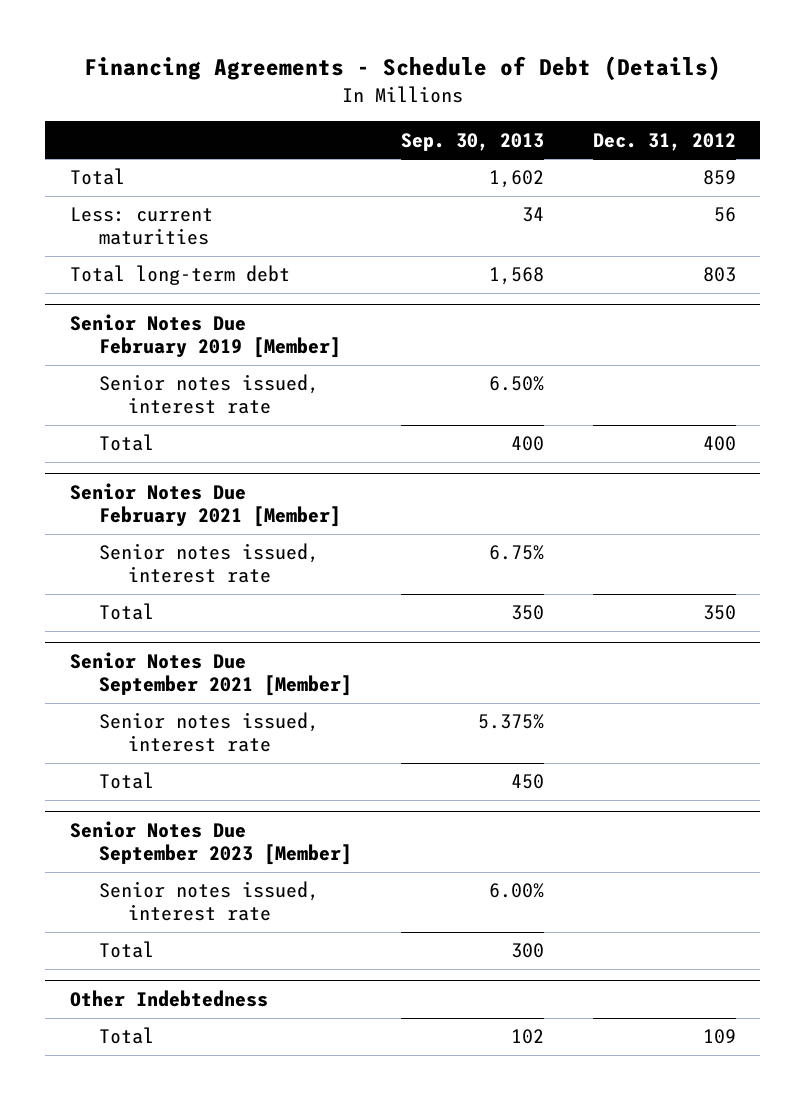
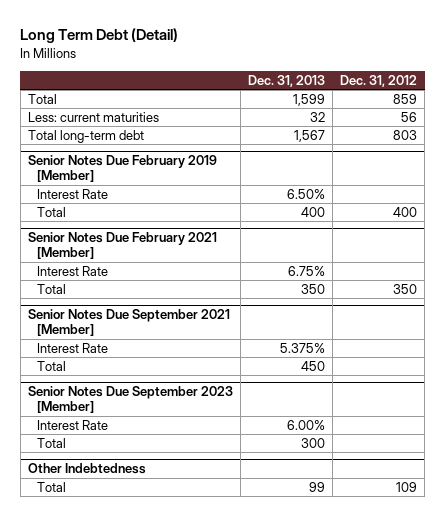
[83,56,721,82] Financing Agreements - Schedule of Debt (Details) -> [20,28,179,44] Long Term Debt (Detail)
[400,132,544,151] Sep. 30, 2013 -> none
none -> [247,74,325,87] Dec. 31, 2013
[98,374,319,415] Senior notes issued, interest rate -> [37,188,109,199] Interest Rate
[98,543,319,584] Senior notes issued, interest rate -> [37,265,109,276] Interest Rate
[98,712,319,753] Senior notes issued, interest rate -> [37,342,109,353] Interest Rate
[98,881,319,922] Senior notes issued, interest rate -> [37,419,109,430] Interest Rate

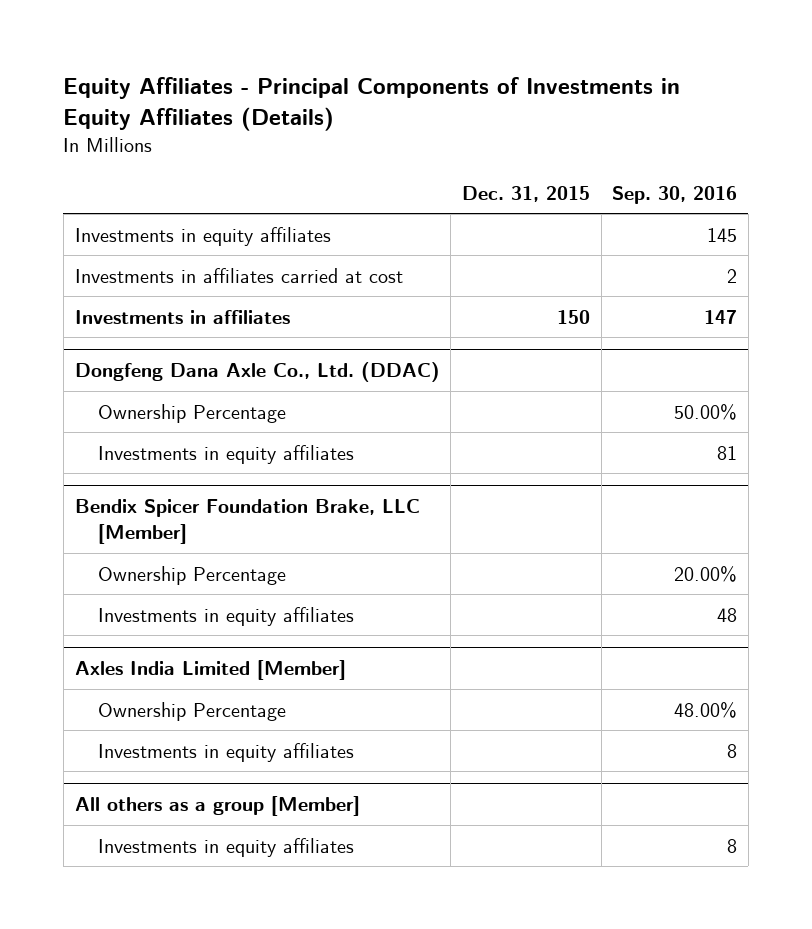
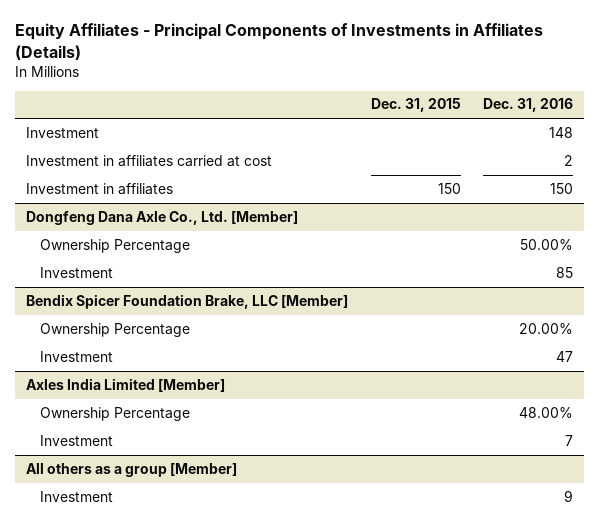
[63,77,681,132] Equity Affiliates - Principal Components of Investments in Equity Affiliates (Details) -> [14,23,543,60] Equity Affiliates - Principal Components of Investments in Affiliates (Details)
[612,185,738,204] Sep. 30, 2016 -> none
none -> [483,98,574,113] Dec. 31, 2016
[74,226,331,246] Investments in equity affiliates -> [25,126,99,138] Investment
[74,267,403,283] Investments in affiliates carried at cost -> [25,154,272,167] Investment in affiliates carried at cost
[74,309,290,324] Investments in affiliates -> [25,182,173,195] Investment in affiliates
[74,362,440,383] Dongfeng Dana Axle Co., Ltd. (DDAC) -> [25,210,298,225] Dongfeng Dana Axle Co., Ltd. [Member]
[98,444,355,464] Investments in equity affiliates -> [39,266,113,278] Investment
[98,606,355,626] Investments in equity affiliates -> [39,350,113,362] Investment
[98,742,355,762] Investments in equity affiliates -> [39,434,113,446] Investment
[98,837,355,857] Investments in equity affiliates -> [39,490,113,502] Investment

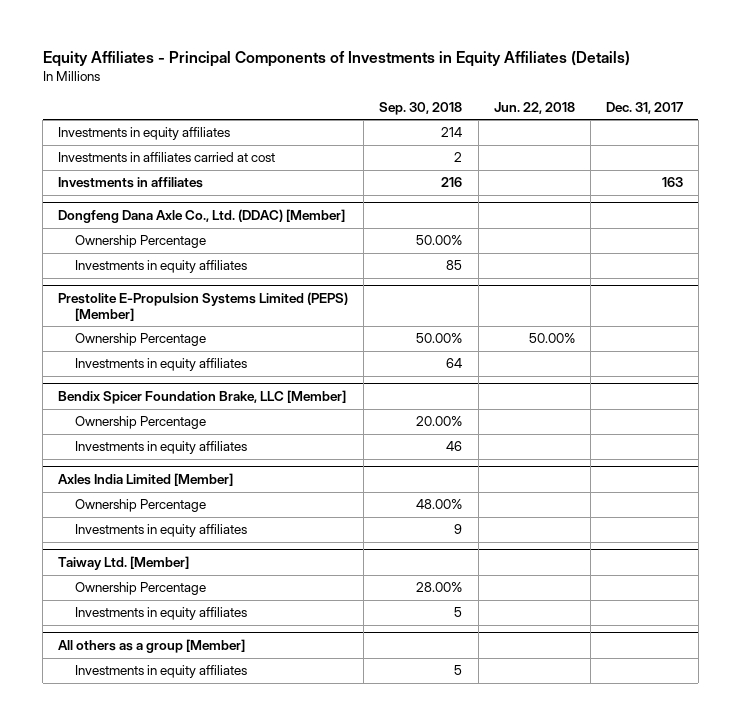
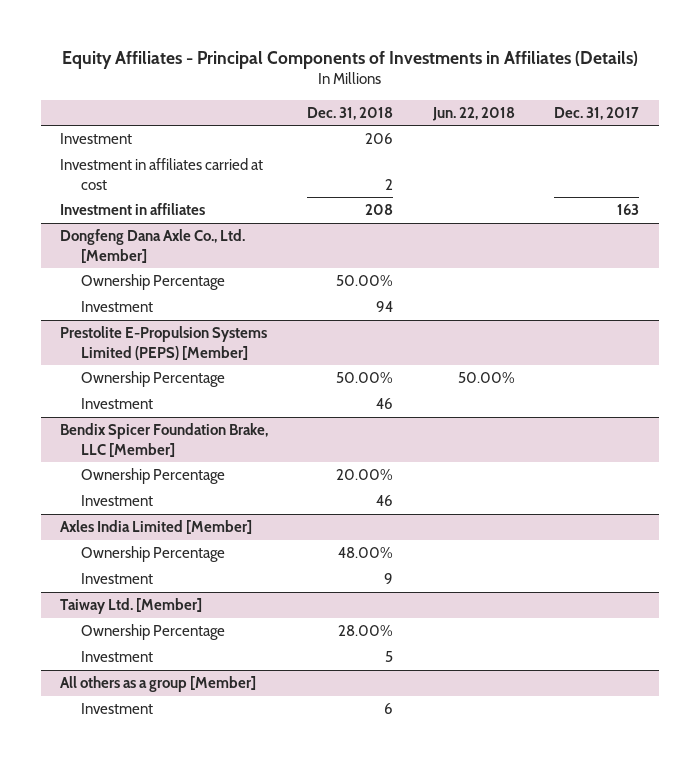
[42,51,630,68] Equity Affiliates - Principal Components of Investments in Equity Affiliates (Details) -> [61,51,638,70] Equity Affiliates - Principal Components of Investments in Affiliates (Details)
[379,101,463,115] Sep. 30, 2018 -> none
none -> [307,106,394,120] Dec. 31, 2018
[58,127,231,141] Investments in equity affiliates -> [60,133,133,145] Investment
[58,152,276,163] Investments in affiliates carried at cost -> [60,158,264,190] Investment in affiliates carried at cost
[58,177,204,189] Investments in affiliates -> [60,203,206,216] Investment in affiliates
[58,209,346,224] Dongfeng Dana Axle Co., Ltd. (DDAC) [Member] -> [60,229,246,263] Dongfeng Dana Axle Co., Ltd. [Member]
[75,260,248,274] Investments in equity affiliates -> [81,301,154,313] Investment
[75,358,248,372] Investments in equity affiliates -> [81,398,154,410] Investment
[75,441,248,455] Investments in equity affiliates -> [81,495,154,507] Investment
[75,524,248,538] Investments in equity affiliates -> [81,573,154,585] Investment
[75,607,248,621] Investments in equity affiliates -> [81,651,154,663] Investment
[75,665,248,679] Investments in equity affiliates -> [81,703,154,715] Investment

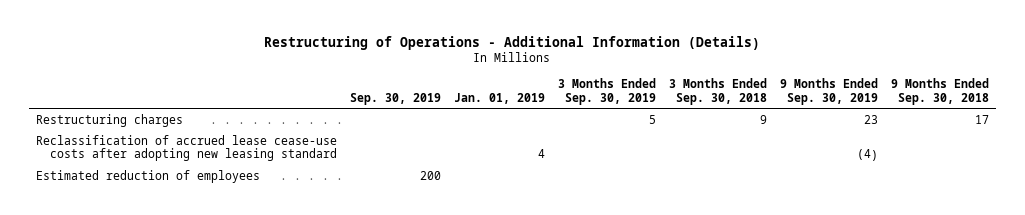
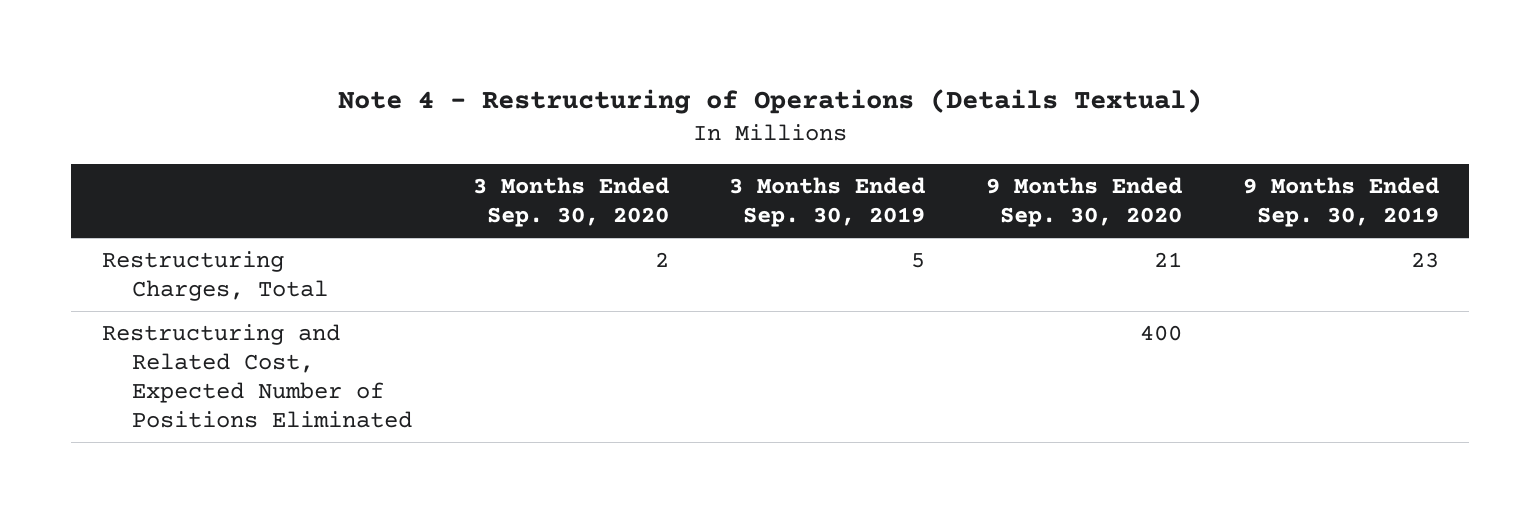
[264,35,761,50] Restructuring of Operations - Additional Information (Details) -> [338,89,1203,115] Note 4 - Restructuring of Operations (Details Textual)
[349,92,441,105] Sep. 30, 2019 -> none
[453,92,545,104] Jan. 01, 2019 -> none
[669,77,768,105] 3 Months Ended Sep. 30, 2018 -> none
[891,77,990,105] 9 Months Ended Sep. 30, 2018 -> none
none -> [472,177,669,228] 3 Months Ended Sep. 30, 2020
none -> [985,177,1182,228] 9 Months Ended Sep. 30, 2020
[35,134,337,162] Reclassification of accrued lease cease-use costs after adopting new leasing standard -> none
[35,113,183,127] Restructuring charges -> [101,251,328,301] Restructuring Charges, Total
[35,169,260,183] Estimated reduction of employees -> [101,324,412,428] Restructuring and Related Cost, Expected Number of Positions Eliminated

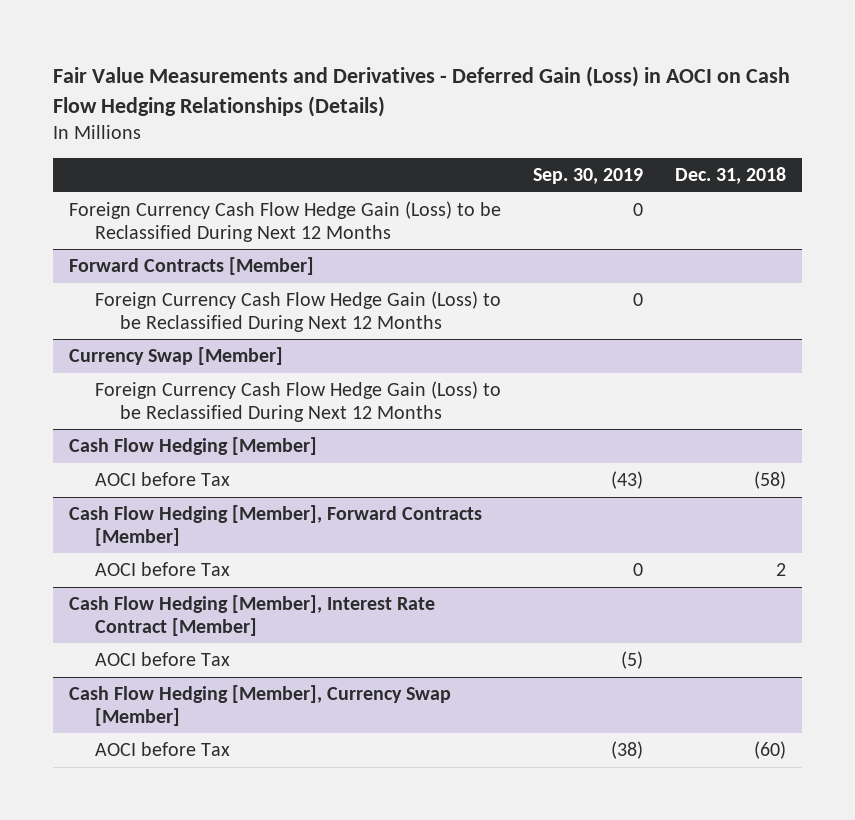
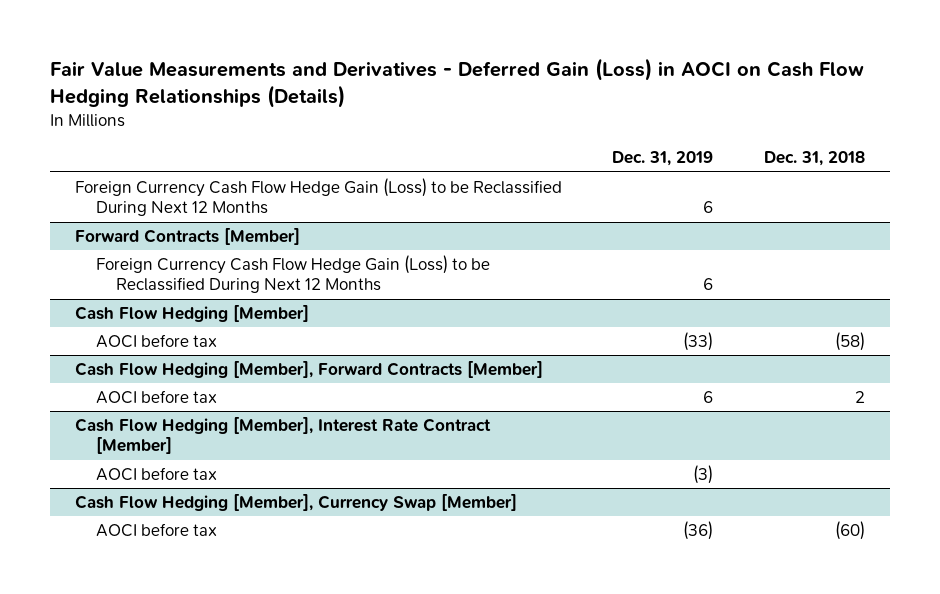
[533,168,644,185] Sep. 30, 2019 -> none
none -> [612,151,714,167] Dec. 31, 2019
[68,347,283,366] Currency Swap [Member] -> none
[94,381,501,422] Foreign Currency Cash Flow Hedge Gain (Loss) to be Reclassified During Next 12 Months -> none
[94,472,230,487] AOCI before Tax -> [95,333,217,348] AOCI before tax
[94,562,230,577] AOCI before Tax -> [95,389,217,404] AOCI before tax
[94,652,230,667] AOCI before Tax -> [95,466,217,481] AOCI before tax
[94,742,230,757] AOCI before Tax -> [95,522,217,537] AOCI before tax

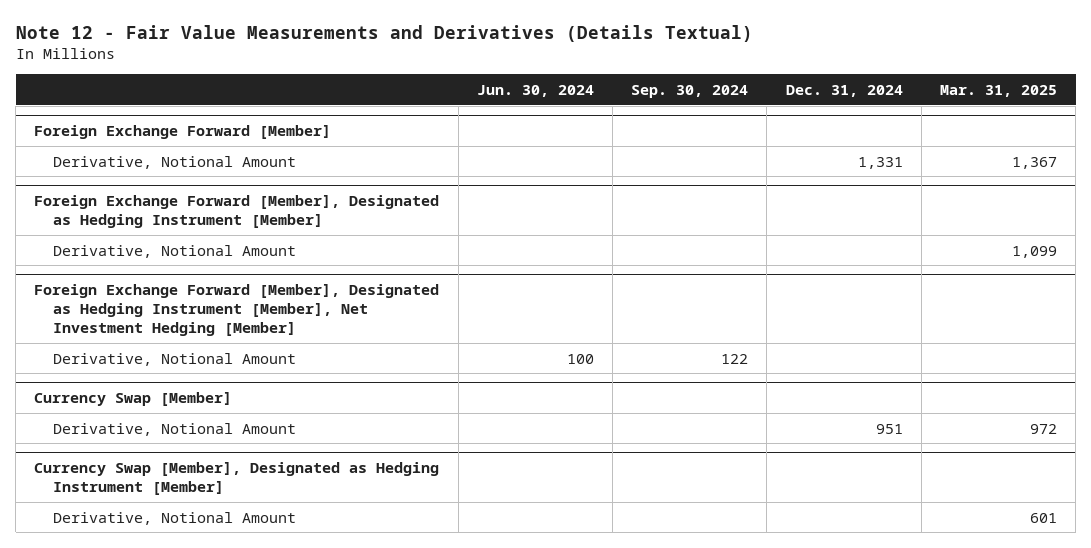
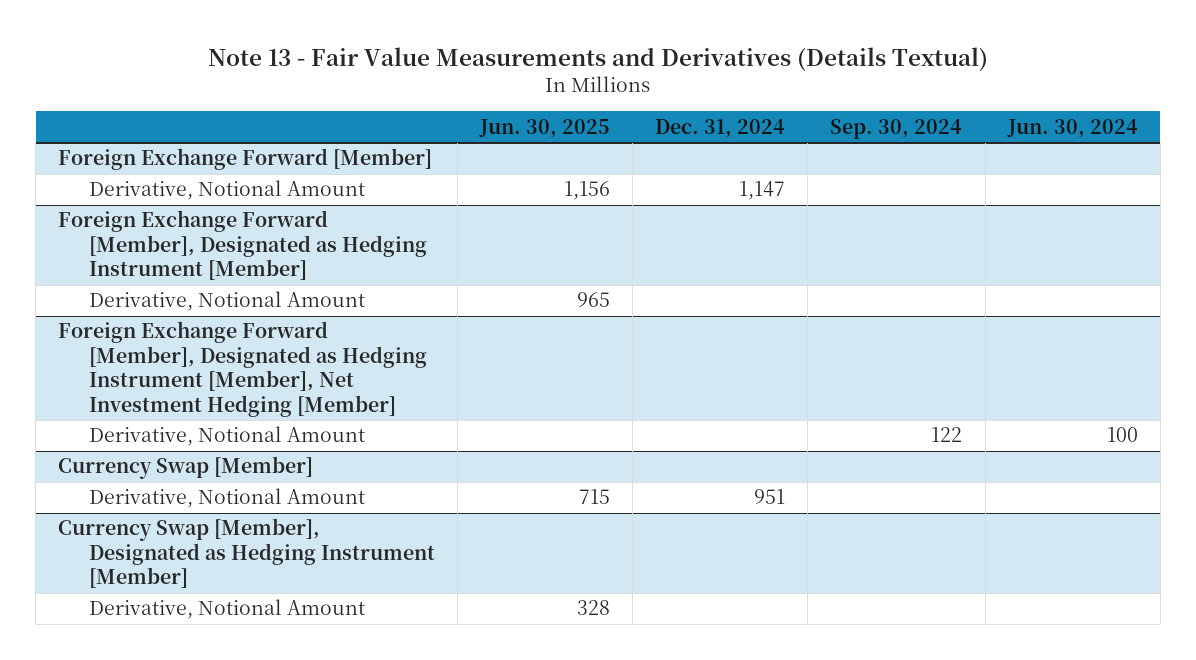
[15,25,753,43] Note 12 - Fair Value Measurements and Derivatives (Details Textual) -> [207,46,988,71] Note 13 - Fair Value Measurements and Derivatives (Details Textual)
[939,84,1057,97] Mar. 31, 2025 -> none
none -> [478,118,610,138] Jun. 30, 2025
[857,156,903,169] 1,331 -> [739,181,786,201] 1,147

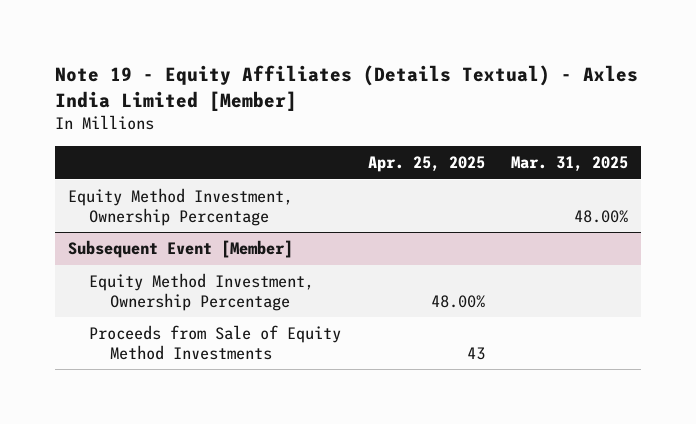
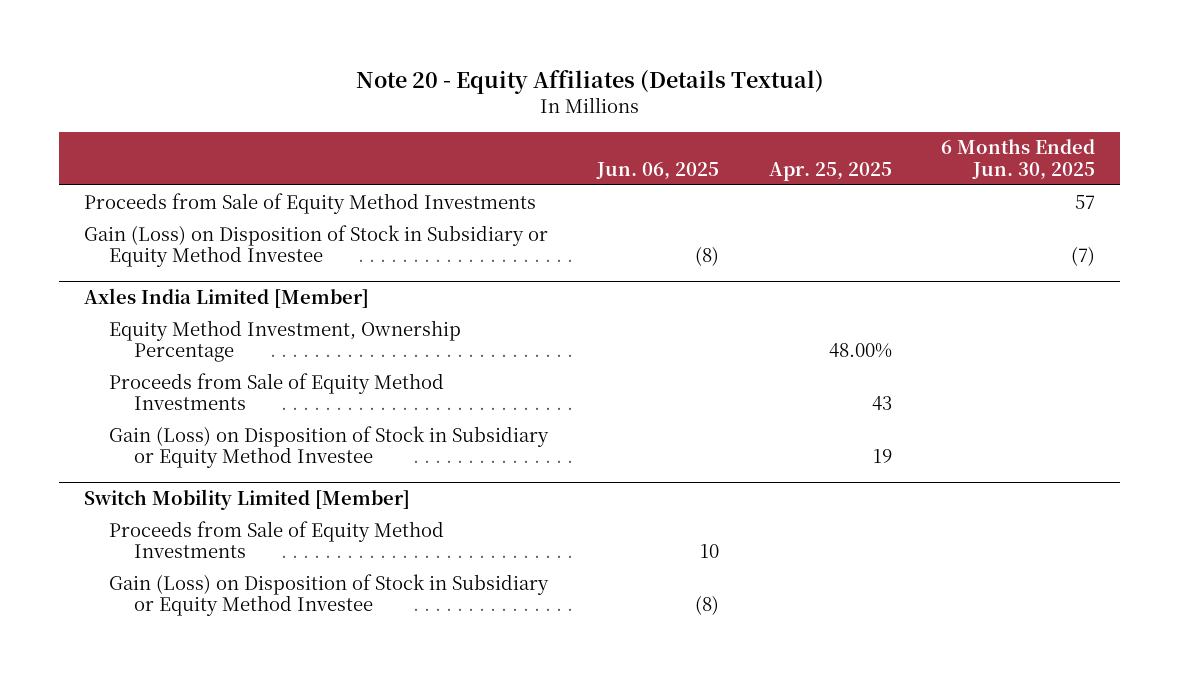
[54,64,638,111] Note 19 - Equity Affiliates (Details Textual) - Axles India Limited [Member] -> [355,70,824,95] Note 20 - Equity Affiliates (Details Textual)
[511,156,629,173] Mar. 31, 2025 -> none
none -> [596,161,720,180] Jun. 06, 2025
none -> [941,139,1096,180] 6 Months Ended Jun. 30, 2025
[67,188,293,226] Equity Method Investment, Ownership Percentage -> none
none -> [84,192,537,214] Proceeds from Sale of Equity Method Investments
none -> [84,224,549,268] Gain (Loss) on Disposition of Stock in Subsidiary or Equity Method Investee
[67,240,293,259] Subsequent Event [Member] -> [84,288,370,309] Axles India Limited [Member]
none -> [108,425,549,469] Gain (Loss) on Disposition of Stock in Subsidiary or Equity Method Investee
none -> [84,489,411,511] Switch Mobility Limited [Member]
none -> [108,520,444,559] Proceeds from Sale of Equity Method Investments
none -> [108,573,549,617] Gain (Loss) on Disposition of Stock in Subsidiary or Equity Method Investee

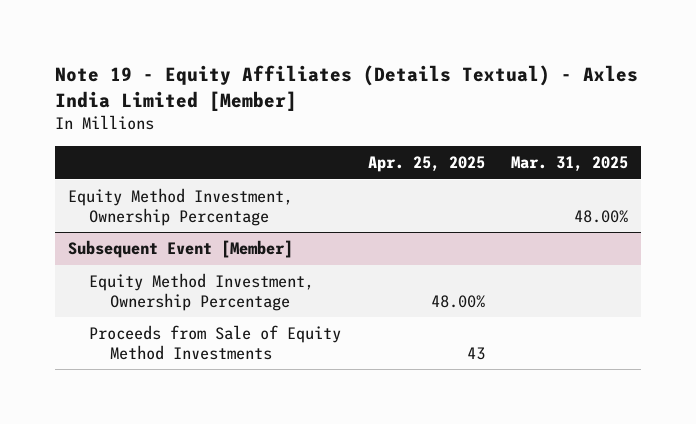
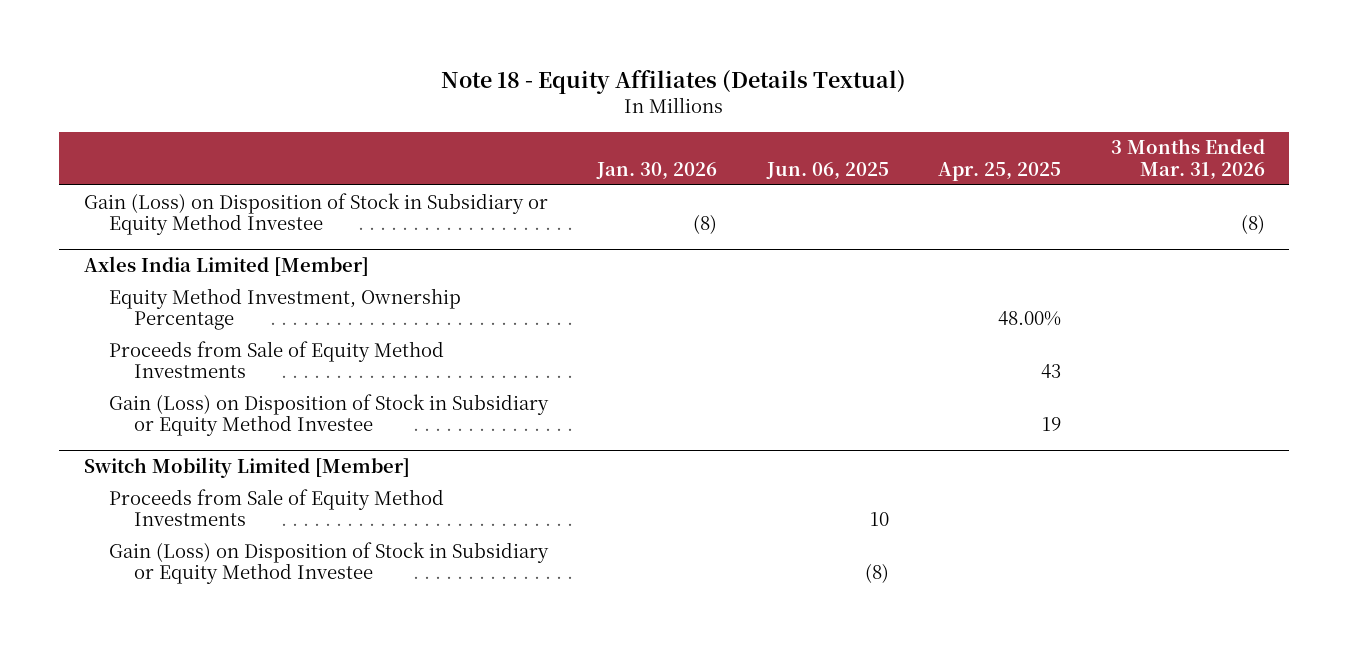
[54,64,638,111] Note 19 - Equity Affiliates (Details Textual) - Axles India Limited [Member] -> [441,70,907,95] Note 18 - Equity Affiliates (Details Textual)
[511,156,629,173] Mar. 31, 2025 -> none
none -> [596,161,718,180] Jan. 30, 2026
none -> [765,161,889,180] Jun. 06, 2025
none -> [1110,139,1265,180] 3 Months Ended Mar. 31, 2026
[67,188,293,226] Equity Method Investment, Ownership Percentage -> none
none -> [84,192,549,236] Gain (Loss) on Disposition of Stock in Subsidiary or Equity Method Investee
[67,240,293,259] Subsequent Event [Member] -> [84,256,370,277] Axles India Limited [Member]
none -> [108,393,549,437] Gain (Loss) on Disposition of Stock in Subsidiary or Equity Method Investee
none -> [84,457,411,479] Switch Mobility Limited [Member]
none -> [108,488,444,527] Proceeds from Sale of Equity Method Investments
none -> [108,541,549,585] Gain (Loss) on Disposition of Stock in Subsidiary or Equity Method Investee

